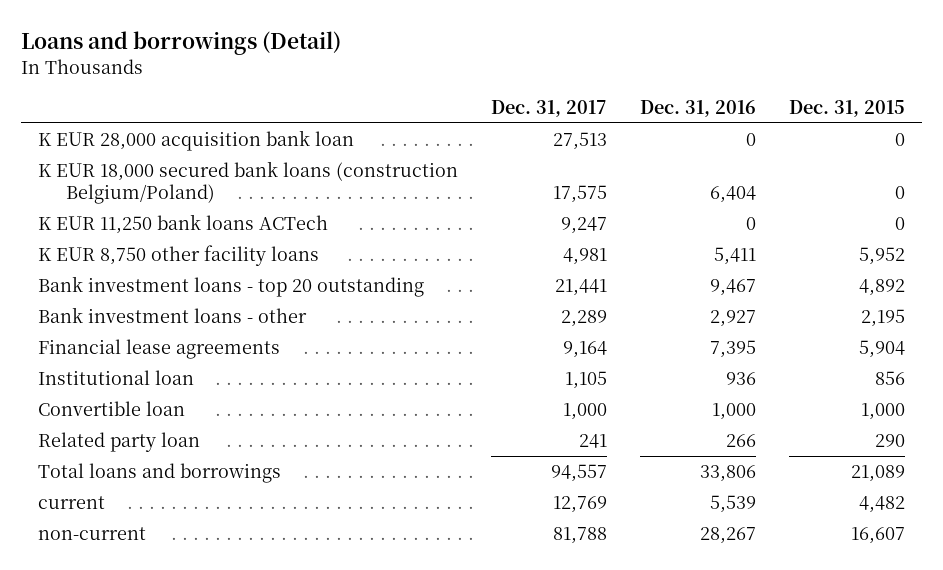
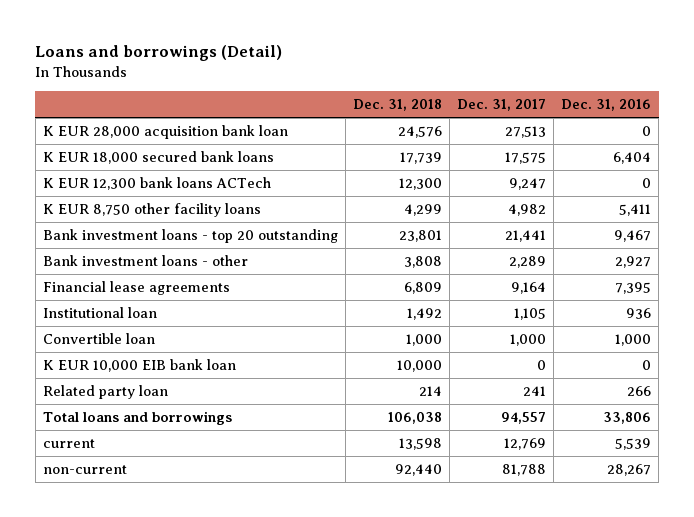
[789,100,906,118] Dec. 31, 2015 -> none
none -> [352,99,442,112] Dec. 31, 2018
[37,160,458,205] K EUR 18,000 secured bank loans (construction Belgium/Poland) -> [42,150,274,164] K EUR 18,000 secured bank loans
[37,213,328,234] K EUR 11,250 bank loans ACTech -> [42,176,271,190] K EUR 12,300 bank loans ACTech
[562,247,607,265] 4,981 -> [508,203,547,216] 4,982
none -> [42,358,236,372] K EUR 10,000 EIB bank loan

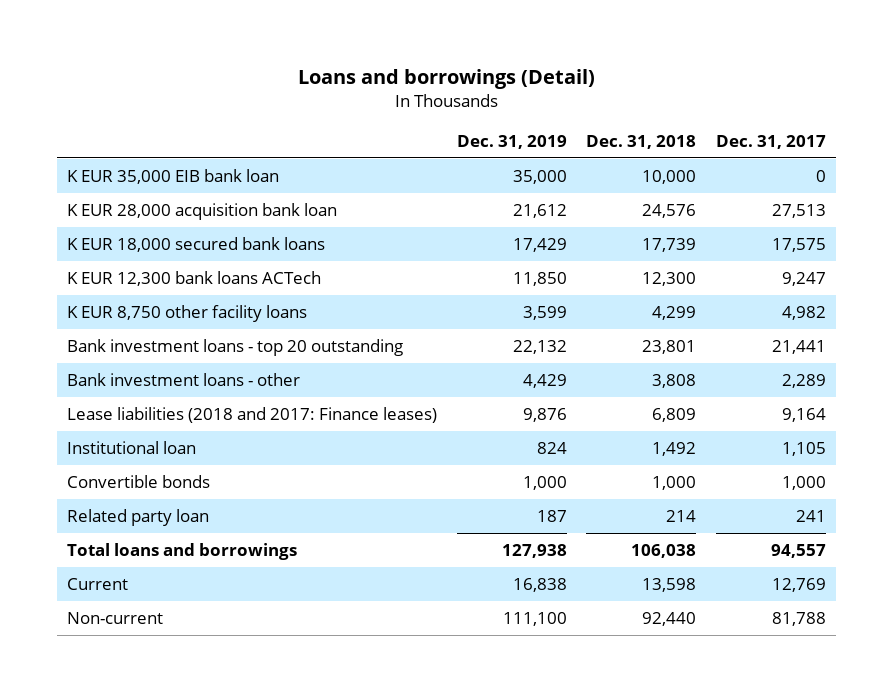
[561,99,652,112] Dec. 31, 2016 -> none
none -> [456,134,567,149] Dec. 31, 2019
none -> [67,169,280,185] K EUR 35,000 EIB bank loan
[42,280,230,295] Financial lease agreements -> [67,407,438,424] Lease liabilities (2018 and 2017: Finance leases)
[42,358,236,372] K EUR 10,000 EIB bank loan -> none
[42,332,155,344] Convertible loan -> [67,475,211,489] Convertible bonds
[42,438,95,448] current -> [67,578,129,591] Current
[42,464,127,474] non-current -> [67,612,164,625] Non-current

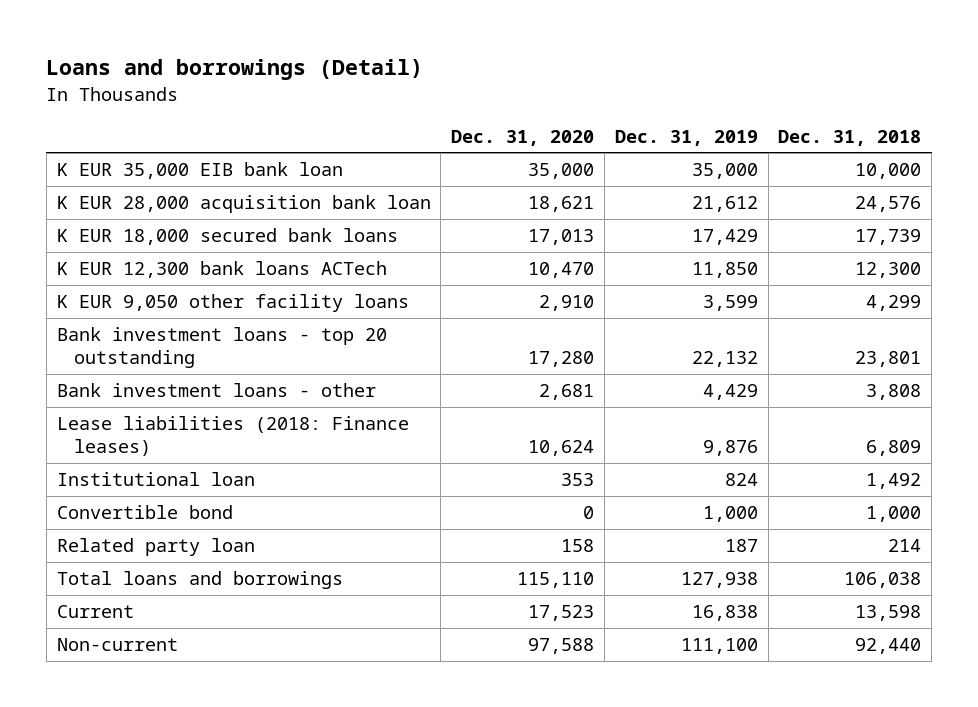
[715,134,826,149] Dec. 31, 2017 -> none
none -> [451,129,595,146] Dec. 31, 2020
[67,305,308,323] K EUR 8,750 other facility loans -> [56,294,409,313] K EUR 9,050 other facility loans
[67,407,438,424] Lease liabilities (2018 and 2017: Finance leases) -> [56,416,409,456] Lease liabilities (2018: Finance leases)
[67,475,211,489] Convertible bonds -> [56,505,233,520] Convertible bond

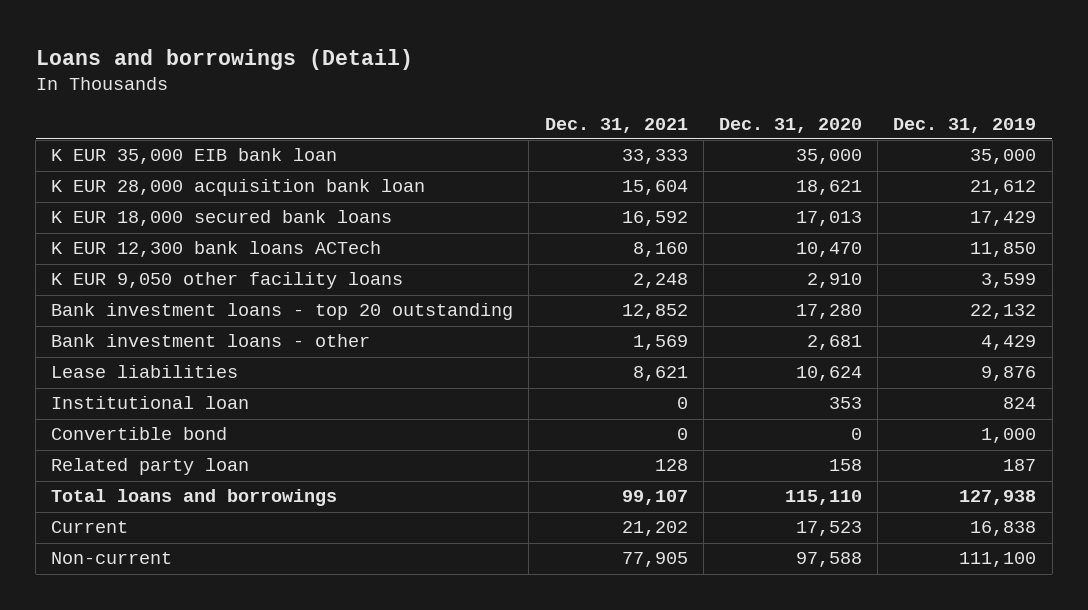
[778,129,922,146] Dec. 31, 2018 -> none
none -> [544,117,688,133] Dec. 31, 2021
[56,416,409,456] Lease liabilities (2018: Finance leases) -> [51,365,239,379] Lease liabilities

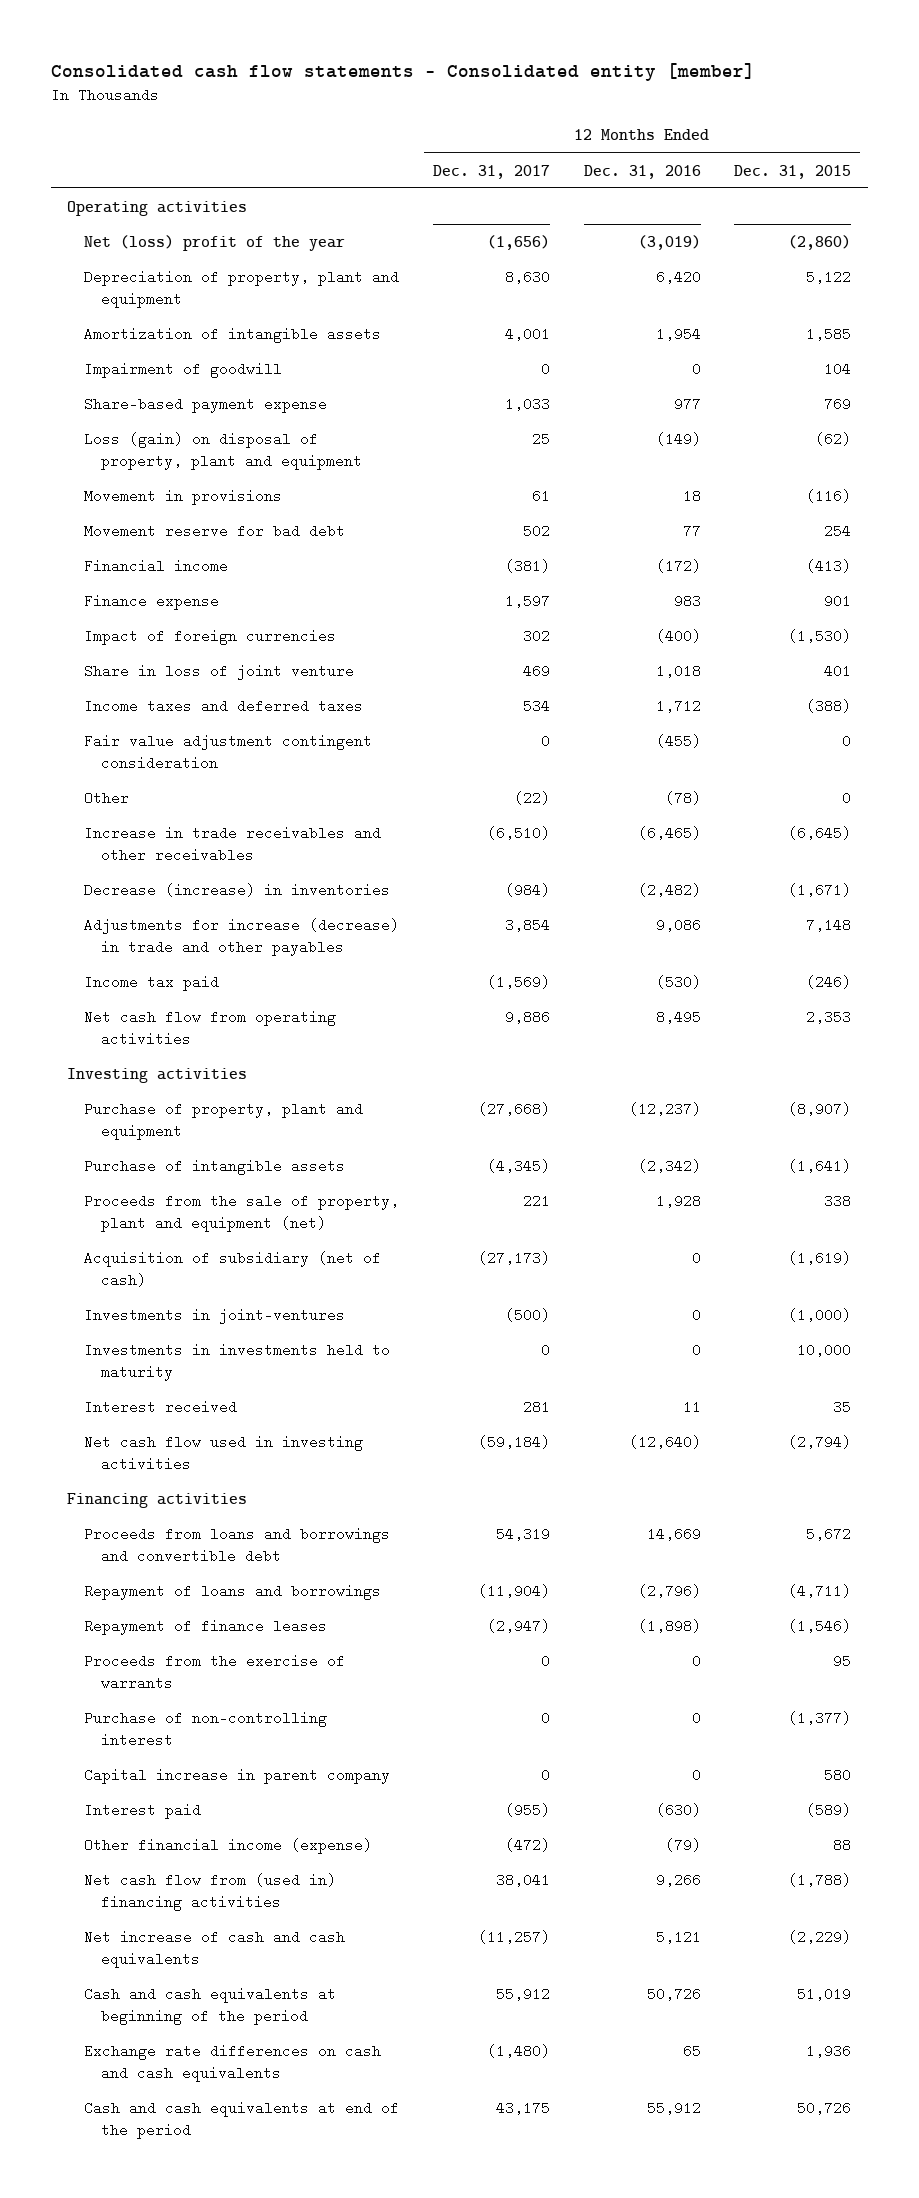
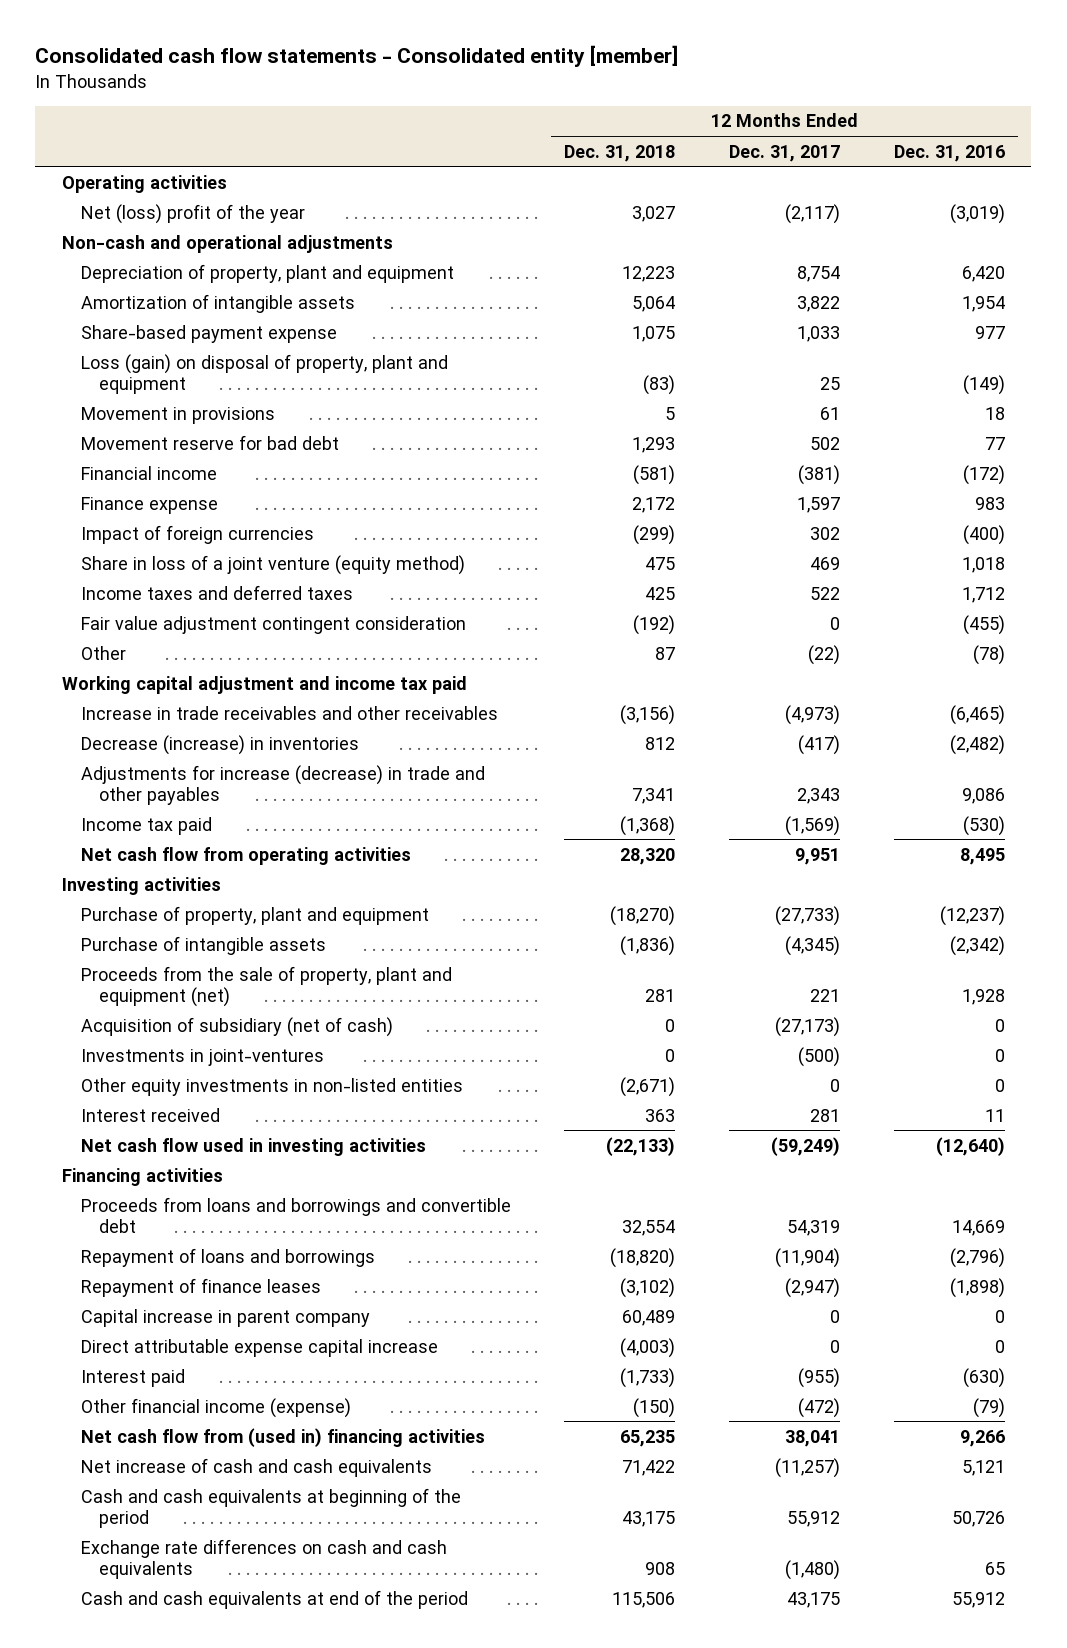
[734,164,852,179] Dec. 31, 2015 -> none
none -> [564,144,676,162] Dec. 31, 2018
[84,361,283,378] Impairment of goodwill -> none
[486,234,550,250] (1,656) -> [785,203,841,224] (2,117)
none -> [61,234,393,253] Non-cash and operational adjustments
[504,269,550,284] 8,630 -> [797,265,841,282] 8,754
[504,326,550,341] 4,001 -> [797,295,841,312] 3,822
[84,663,355,680] Share in loss of joint venture -> [80,554,465,575] Share in loss of a joint venture (equity method)
[522,698,550,713] 534 -> [810,586,841,600] 522
none -> [61,675,467,694] Working capital adjustment and income tax paid
[486,825,550,840] (6,510) -> [785,704,841,725] (4,973)
[504,882,550,897] (984) -> [798,734,841,755] (417)
[504,917,550,932] 3,854 -> [797,787,841,804] 2,343
[504,1009,550,1024] 9,886 -> [795,847,841,865] 9,951
[477,1101,550,1116] (27,668) -> [775,905,841,926] (27,733)
[84,1342,391,1381] Investments in investments held to maturity -> none
none -> [80,1077,463,1096] Other equity investments in non-listed entities
[477,1434,550,1449] (59,184) -> [771,1136,841,1156] (59,249)
[84,1653,346,1690] Proceeds from the exercise of warrants -> none
[84,1710,328,1747] Purchase of non-controlling interest -> none
none -> [80,1338,438,1357] Direct attributable expense capital increase

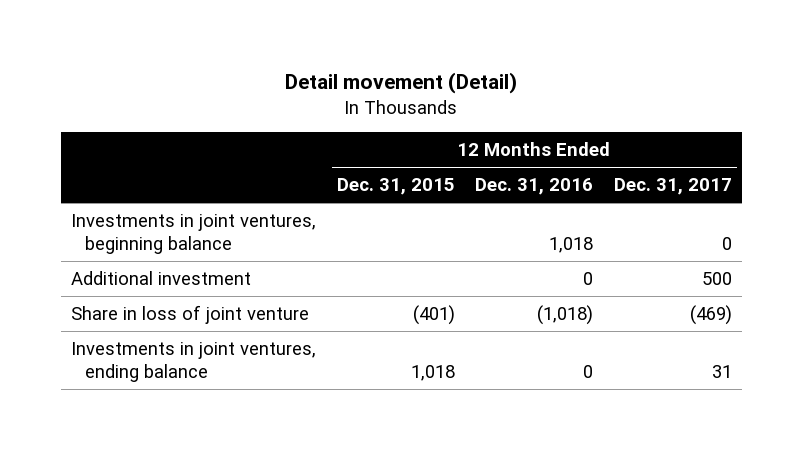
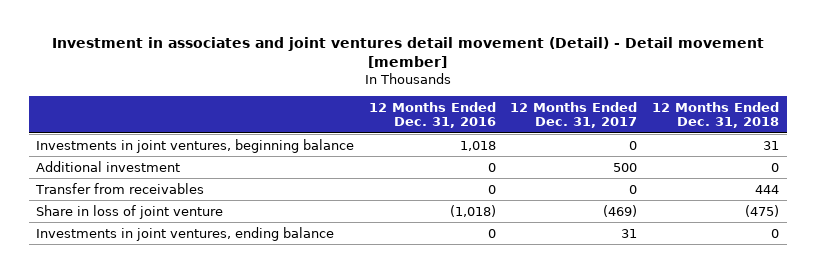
[285,72,518,95] Detail movement (Detail) -> [51,36,764,68] Investment in associates and joint ventures detail movement (Detail) - Detail movement [member]
[336,178,455,196] Dec. 31, 2015 -> none
none -> [652,101,780,129] 12 Months Ended Dec. 31, 2018
none -> [34,182,204,194] Transfer from receivables

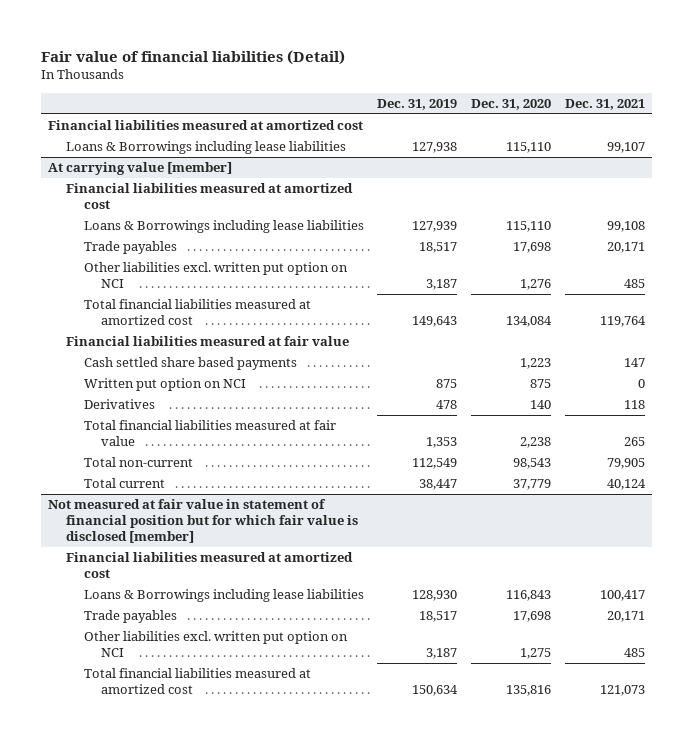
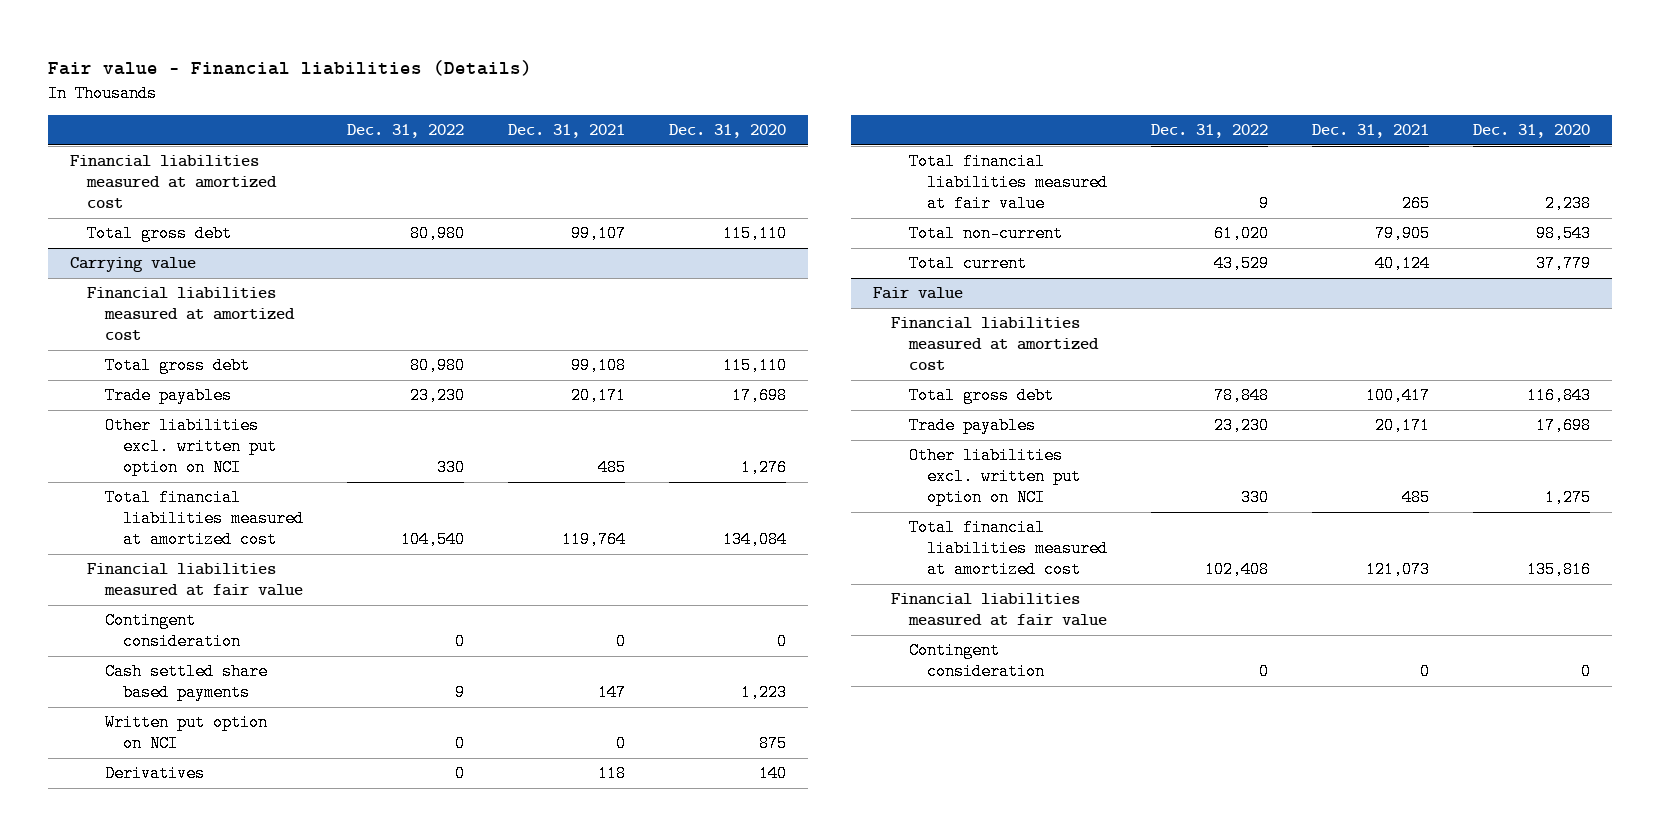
[41,49,346,65] Fair value of financial liabilities (Detail) -> [47,60,532,77] Fair value - Financial liabilities (Details)
[377,98,458,110] Dec. 31, 2019 -> none
none -> [347,124,465,139] Dec. 31, 2022
[65,141,346,155] Loans & Borrowings including lease liabilities -> [87,225,233,243] Total gross debt
[48,162,233,176] At carrying value [member] -> [69,257,196,273] Carrying value
[83,220,364,234] Loans & Borrowings including lease liabilities -> [105,357,251,375] Total gross debt
none -> [105,612,241,651] Contingent consideration
[48,499,358,543] Not measured at fair value in statement of financial position but for which fair value is disclosed [member] -> [873,287,964,300] Fair value
[83,589,364,603] Loans & Borrowings including lease liabilities -> [908,387,1054,405] Total gross debt
none -> [891,593,1107,627] Financial liabilities measured at fair value
none -> [908,642,1045,681] Contingent consideration

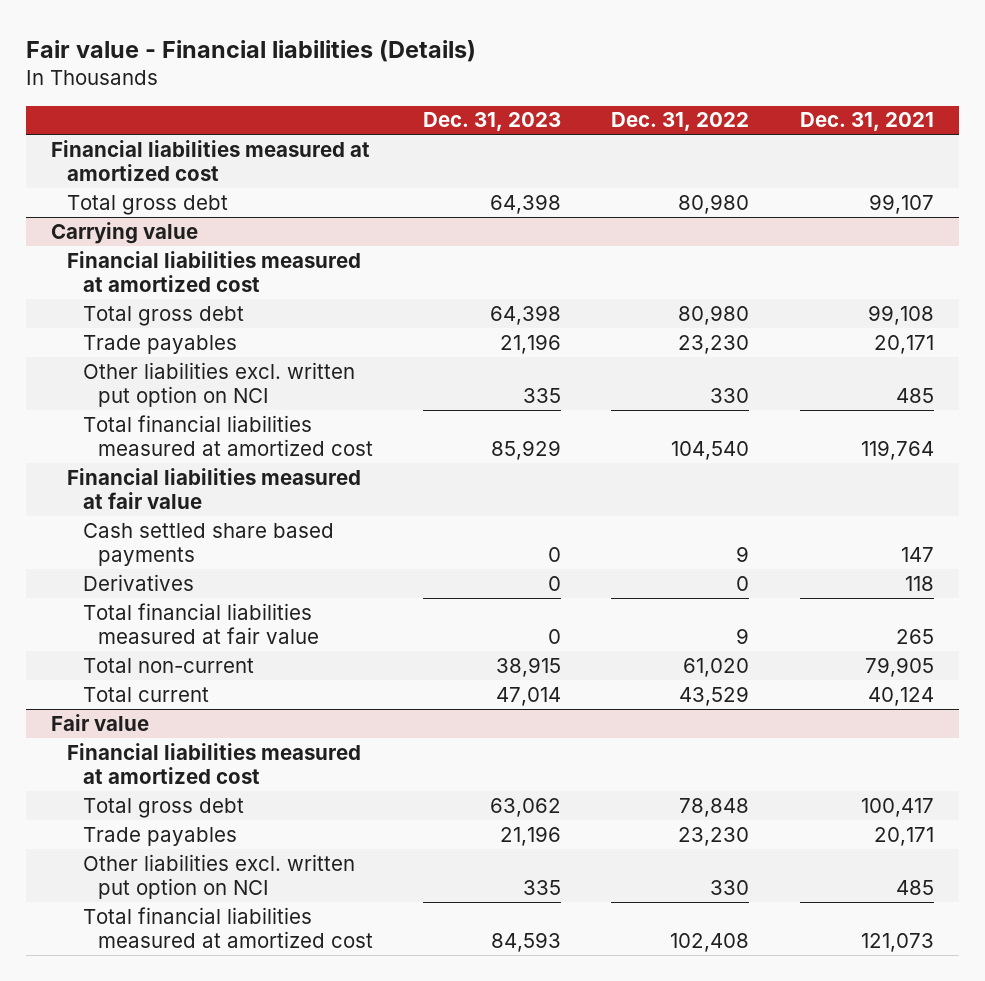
[669,124,787,139] Dec. 31, 2020 -> none
none -> [423,112,562,132] Dec. 31, 2023
[105,612,241,651] Contingent consideration -> none
[105,714,269,753] Written put option on NCI -> none
[891,593,1107,627] Financial liabilities measured at fair value -> none
[908,642,1045,681] Contingent consideration -> none

